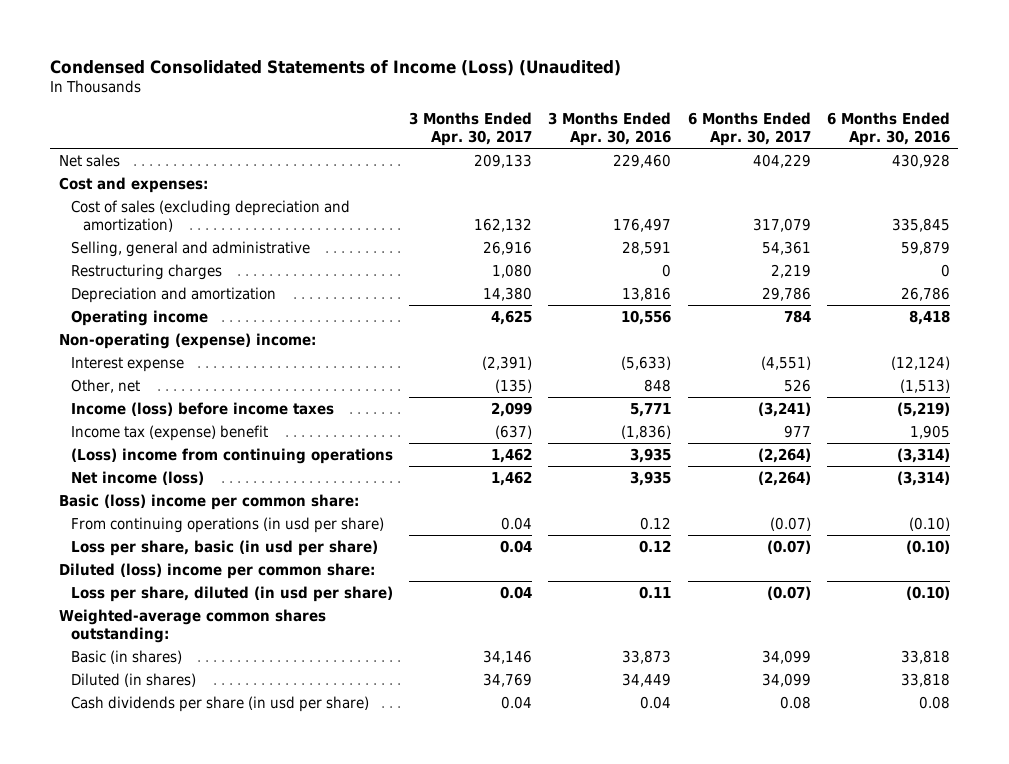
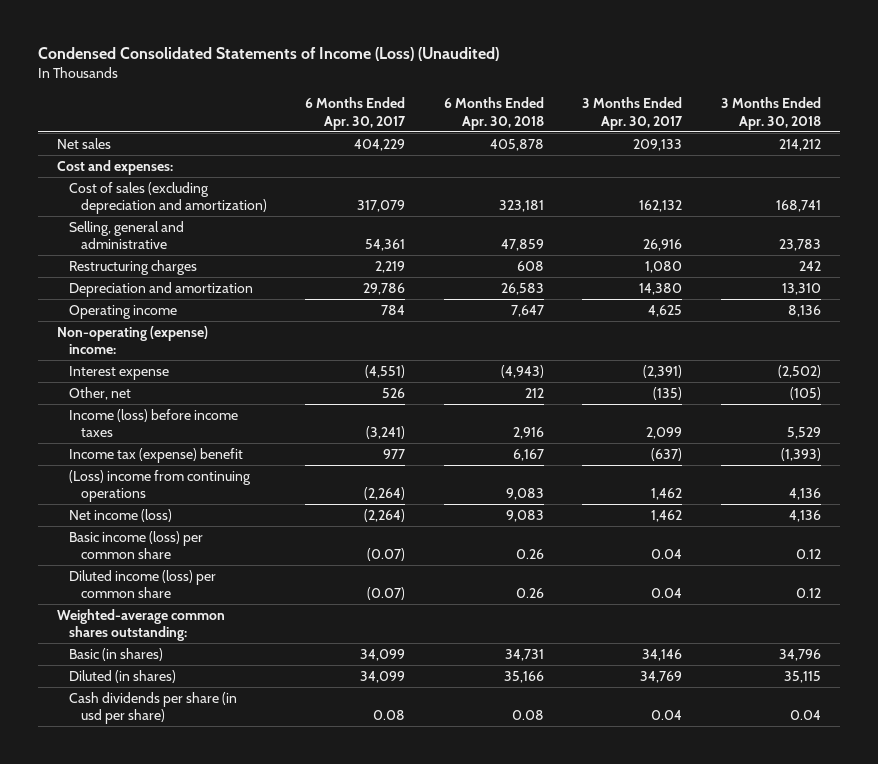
[548,111,672,147] 3 Months Ended Apr. 30, 2016 -> none
[826,111,950,147] 6 Months Ended Apr. 30, 2016 -> none
none -> [443,97,544,130] 6 Months Ended Apr. 30, 2018
none -> [720,97,821,130] 3 Months Ended Apr. 30, 2018
[58,493,359,510] Basic (loss) income per common share: -> none
[70,516,384,533] From continuing operations (in usd per share) -> none
[58,562,375,579] Diluted (loss) income per common share: -> none
[70,539,378,556] Loss per share, basic (in usd per share) -> [68,530,203,560] Basic income (loss) per common share
[70,585,393,602] Loss per share, diluted (in usd per share) -> [68,569,216,599] Diluted income (loss) per common share

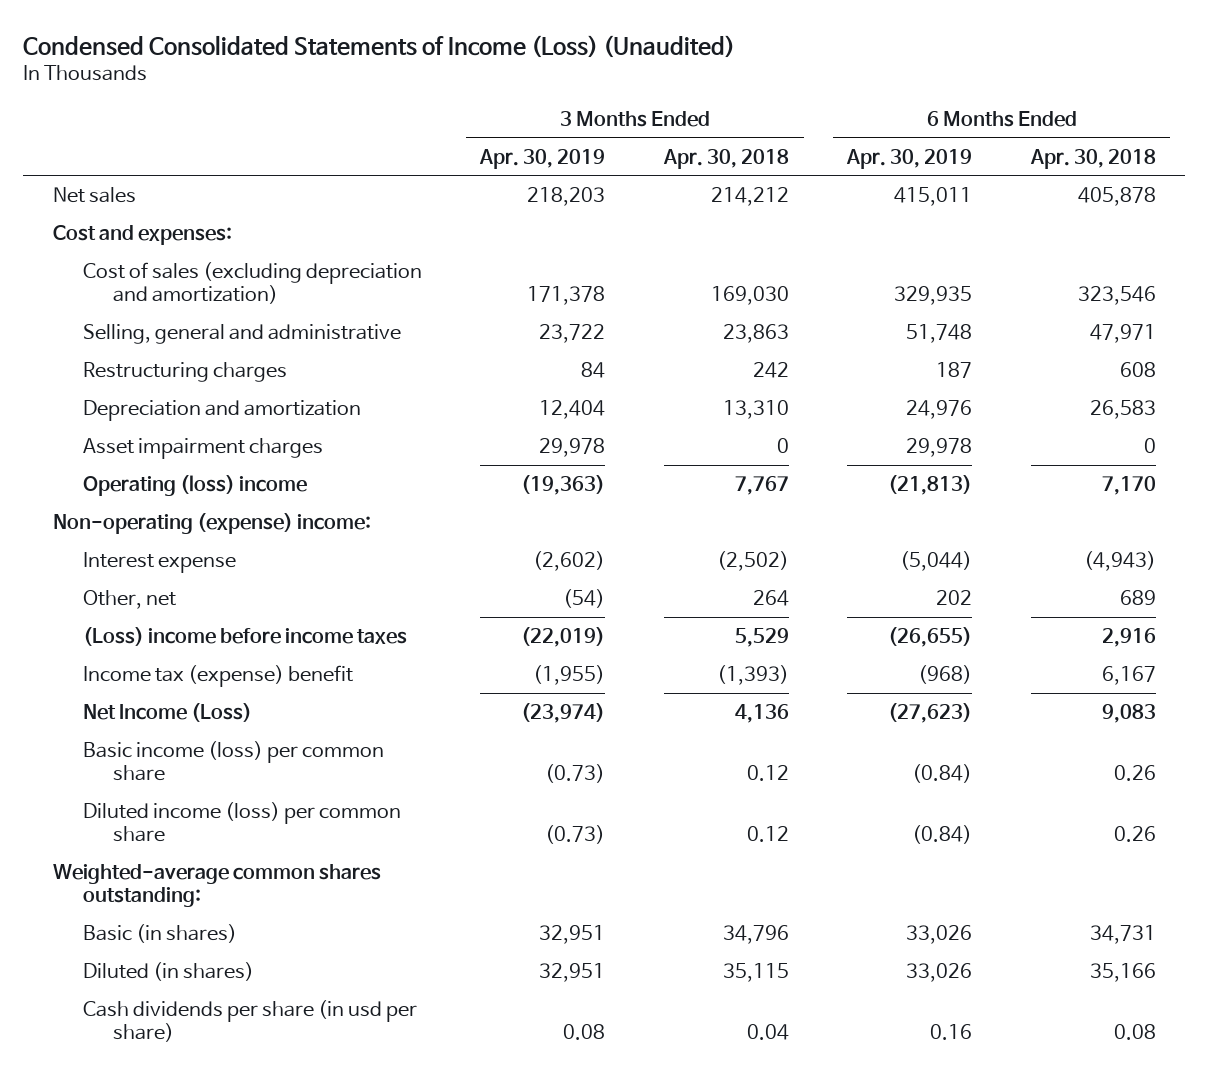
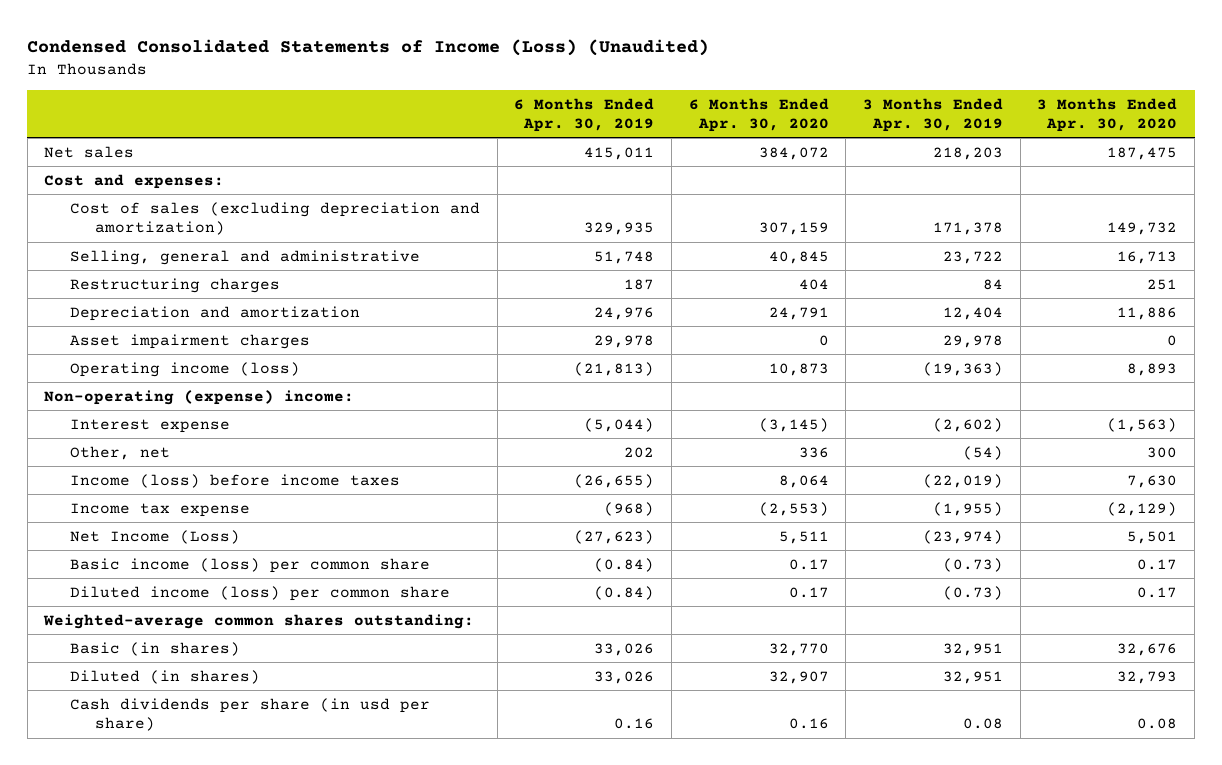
[662,148,789,169] Apr. 30, 2018 -> none
[1029,148,1156,169] Apr. 30, 2018 -> none
none -> [688,97,829,132] 6 Months Ended Apr. 30, 2020
none -> [1037,97,1178,132] 3 Months Ended Apr. 30, 2020
[82,474,307,496] Operating (loss) income -> [69,361,300,377] Operating income (loss)
[82,626,407,646] (Loss) income before income taxes -> [69,473,400,488] Income (loss) before income taxes
[82,664,353,687] Income tax (expense) benefit -> [69,502,250,517] Income tax expense

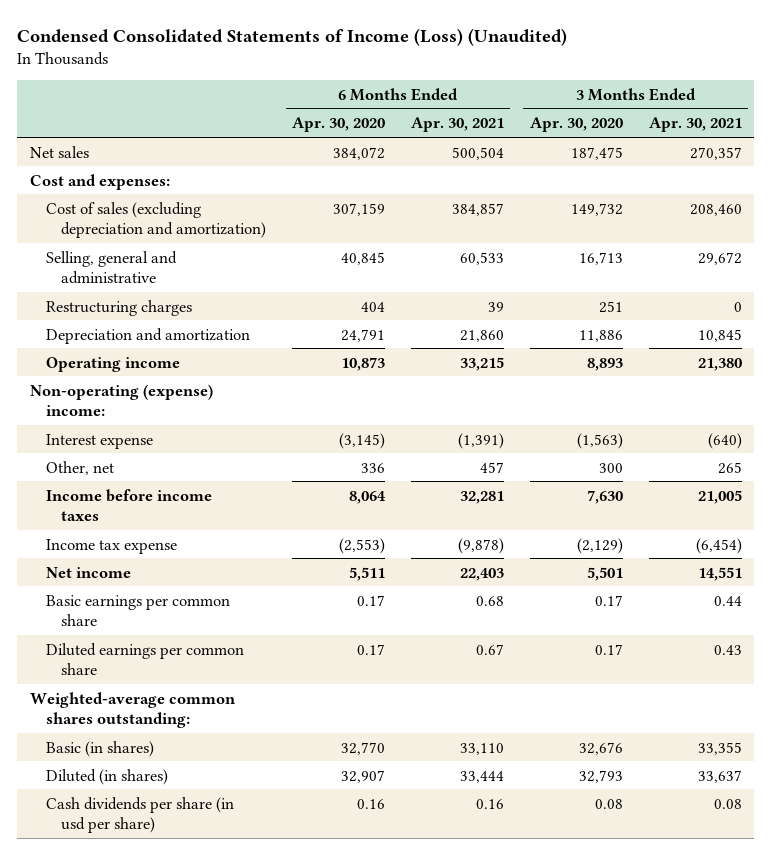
[514,97,655,132] 6 Months Ended Apr. 30, 2019 -> none
[863,97,1004,132] 3 Months Ended Apr. 30, 2019 -> none
none -> [410,117,504,133] Apr. 30, 2021
none -> [648,117,742,133] Apr. 30, 2021
[69,333,310,349] Asset impairment charges -> none
[69,361,300,377] Operating income (loss) -> [45,356,180,372] Operating income
[69,473,400,488] Income (loss) before income taxes -> [45,488,212,521] Income before income taxes
[69,529,240,544] Net Income (Loss) -> [45,566,131,578] Net income
[69,557,430,573] Basic income (loss) per common share -> [45,594,230,626] Basic earnings per common share
[69,585,450,601] Diluted income (loss) per common share -> [45,642,244,675] Diluted earnings per common share

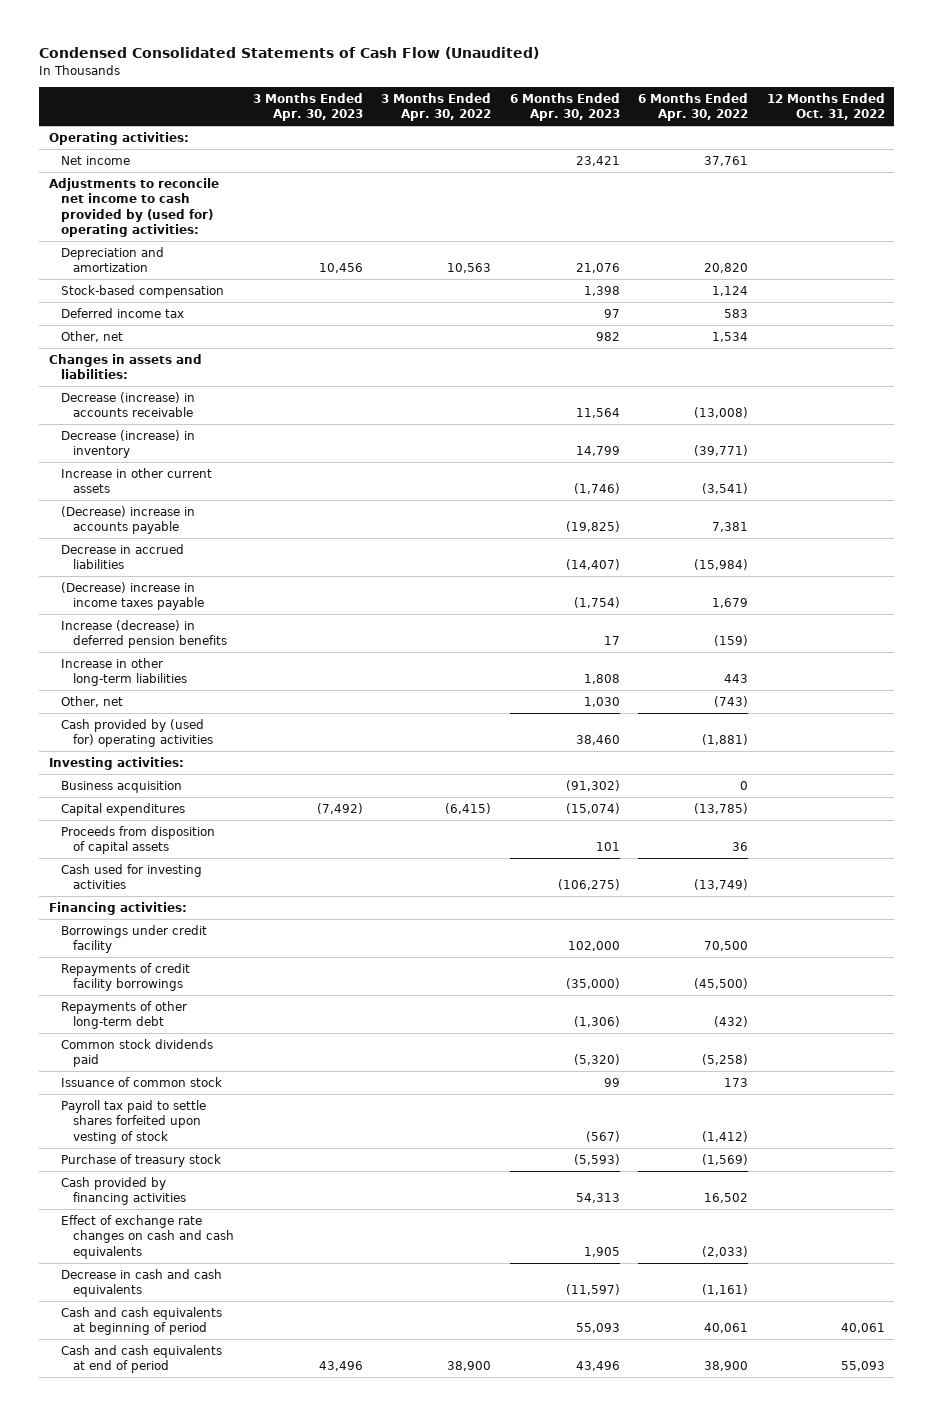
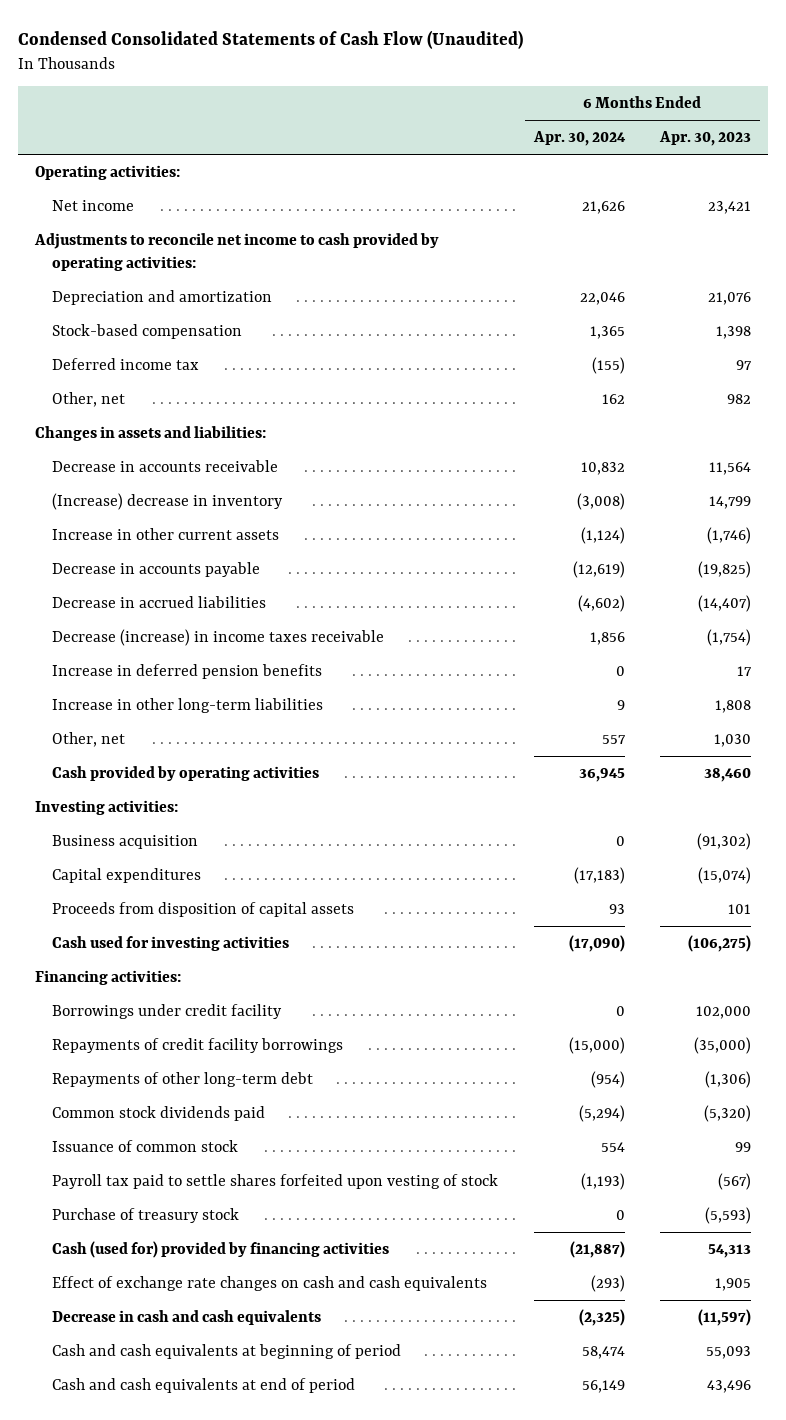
[252,92,363,122] 3 Months Ended Apr. 30, 2023 -> none
[381,92,492,122] 3 Months Ended Apr. 30, 2022 -> none
[638,92,749,122] 6 Months Ended Apr. 30, 2022 -> none
[767,92,886,121] 12 Months Ended Oct. 31, 2022 -> none
none -> [532,131,626,147] Apr. 30, 2024
[48,177,219,238] Adjustments to reconcile net income to cash provided by (used for) operating activities: -> [34,233,440,271] Adjustments to reconcile net income to cash provided by operating activities:
[60,391,195,418] Decrease (increase) in accounts receivable -> [52,460,279,473] Decrease in accounts receivable
[60,429,195,459] Decrease (increase) in inventory -> [52,493,284,511] (Increase) decrease in inventory
[60,505,195,535] (Decrease) increase in accounts payable -> [52,562,261,578] Decrease in accounts payable
[60,581,204,611] (Decrease) increase in income taxes payable -> [52,629,385,647] Decrease (increase) in income taxes receivable
[60,619,227,649] Increase (decrease) in deferred pension benefits -> [52,664,323,680] Increase in deferred pension benefits
[60,718,213,748] Cash provided by (used for) operating activities -> [52,766,320,782] Cash provided by operating activities
[60,1176,186,1206] Cash provided by financing activities -> [52,1241,390,1259] Cash (used for) provided by financing activities

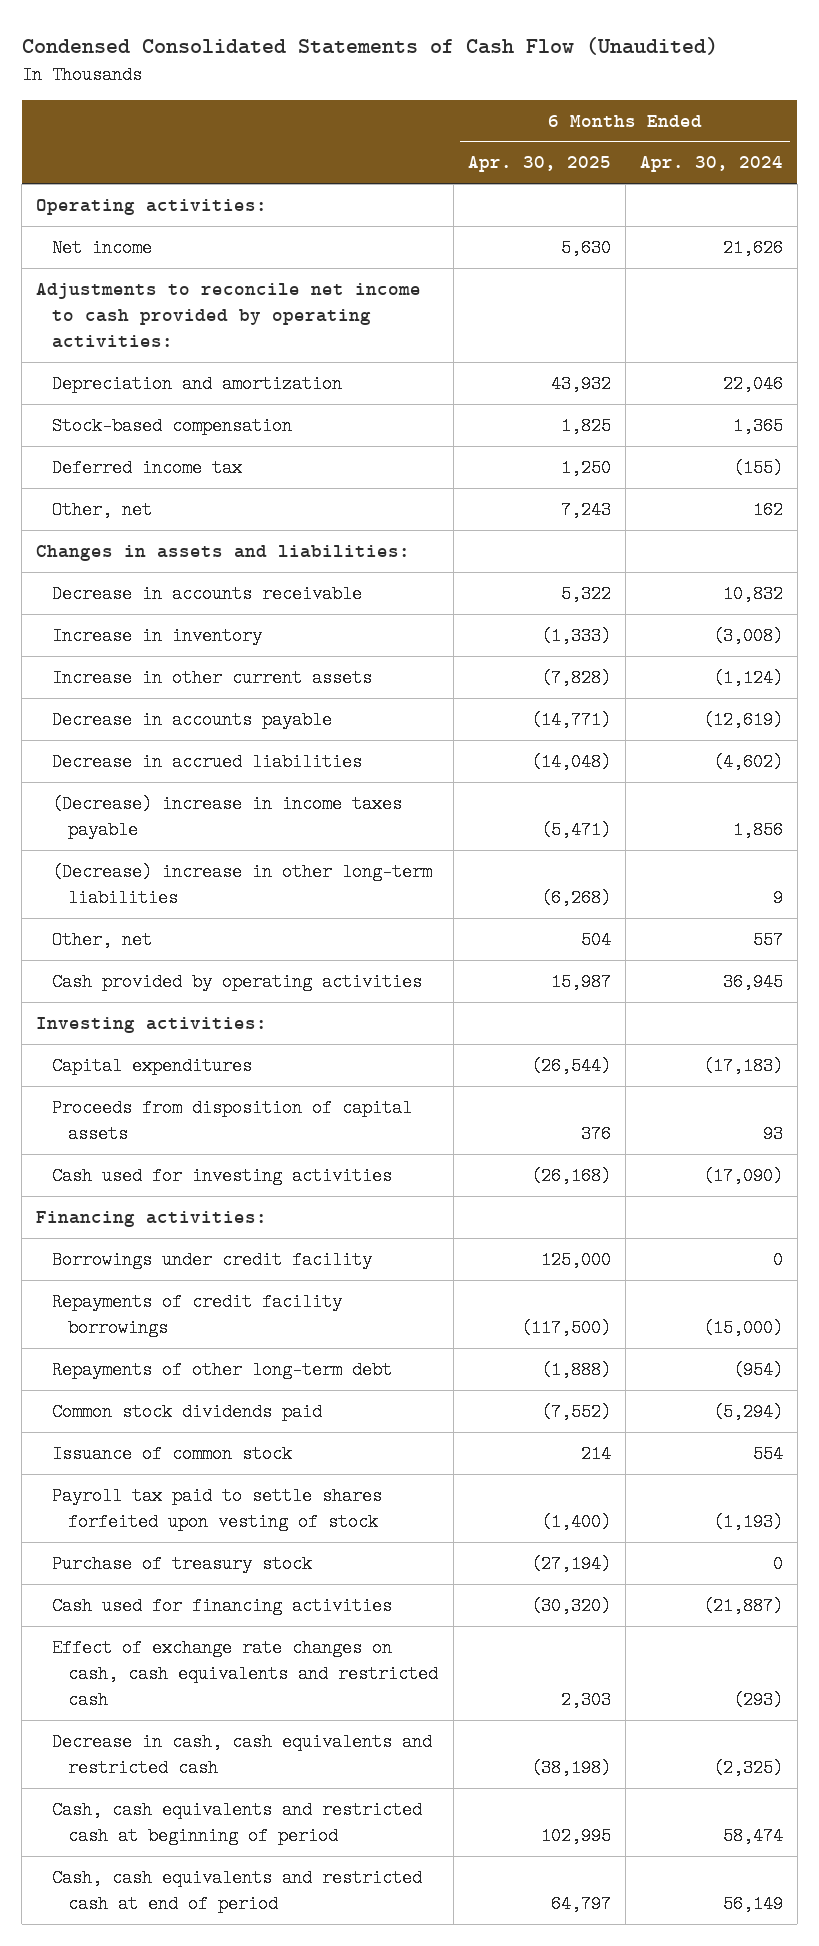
[658,131,751,147] Apr. 30, 2023 -> none
none -> [467,156,611,173] Apr. 30, 2025
[52,493,284,511] (Increase) decrease in inventory -> [52,626,263,645] Increase in inventory
[52,664,323,680] Increase in deferred pension benefits -> none
[52,629,385,647] Decrease (increase) in income taxes receivable -> [52,794,403,839] (Decrease) increase in income taxes payable
[52,698,324,714] Increase in other long-term liabilities -> [52,862,433,907] (Decrease) increase in other long-term liabilities
[52,835,199,850] Business acquisition -> none
[52,1241,390,1259] Cash (used for) provided by financing activities -> [52,1596,393,1615] Cash used for financing activities
[52,1276,488,1292] Effect of exchange rate changes on cash and cash equivalents -> [52,1638,439,1709] Effect of exchange rate changes on cash, cash equivalents and restricted cash
[52,1310,322,1326] Decrease in cash and cash equivalents -> [52,1732,433,1777] Decrease in cash, cash equivalents and restricted cash
[52,1344,402,1360] Cash and cash equivalents at beginning of period -> [52,1800,423,1845] Cash, cash equivalents and restricted cash at beginning of period
[52,1378,356,1394] Cash and cash equivalents at end of period -> [52,1868,423,1913] Cash, cash equivalents and restricted cash at end of period

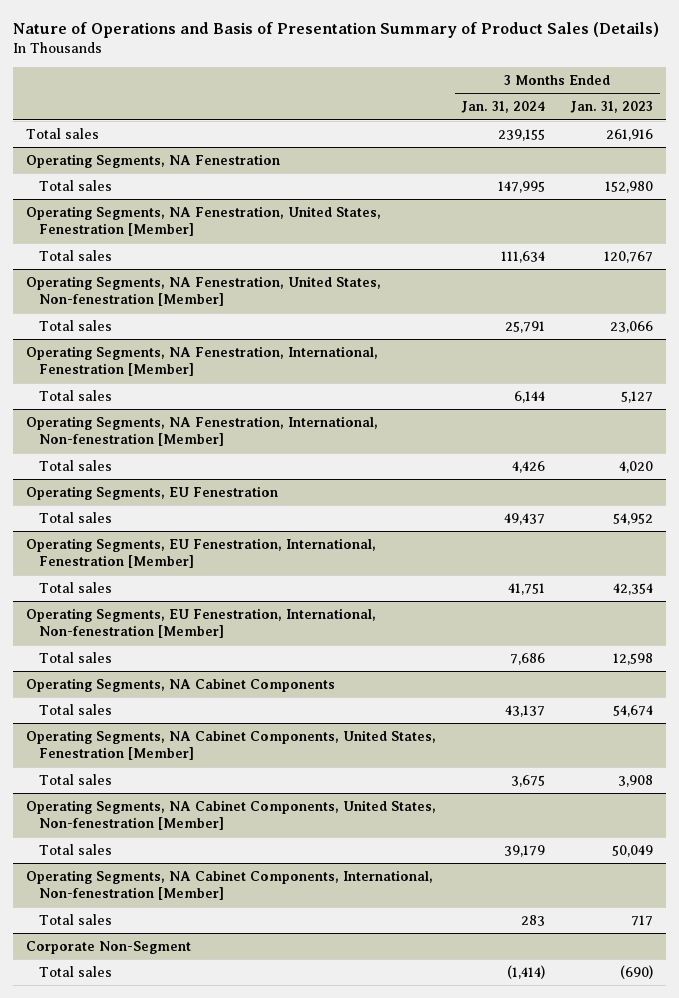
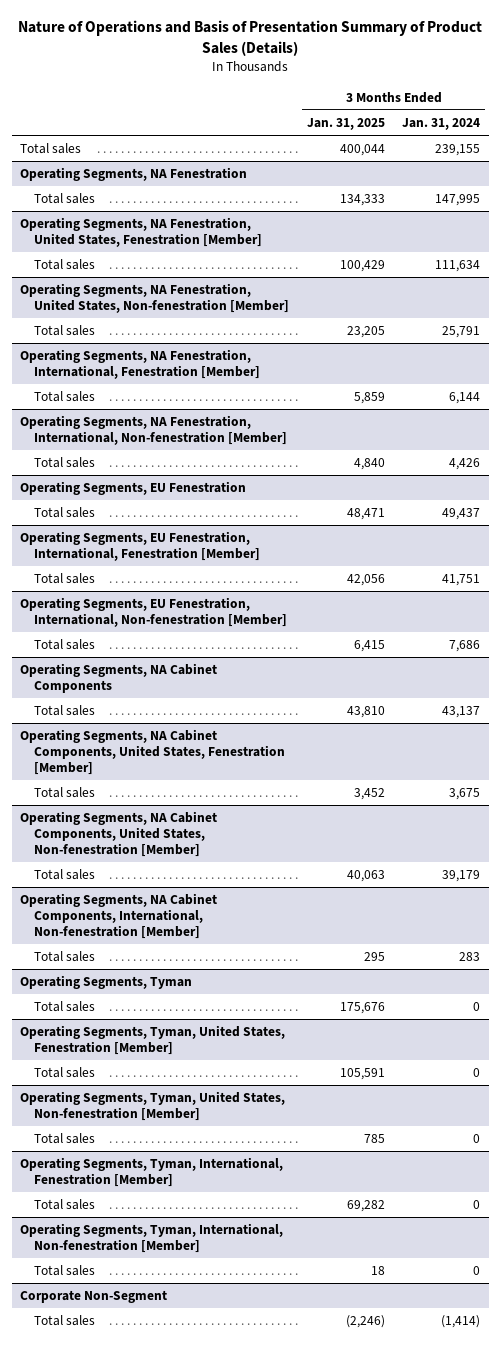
[569,101,653,114] Jan. 31, 2023 -> none
none -> [306,117,385,130] Jan. 31, 2025
none -> [20,975,193,990] Operating Segments, Tyman
none -> [34,1001,96,1013] Total sales
none -> [20,1025,286,1055] Operating Segments, Tyman, United States, Fenestration [Member]
none -> [34,1067,96,1079] Total sales
none -> [20,1091,286,1121] Operating Segments, Tyman, United States, Non-fenestration [Member]
none -> [34,1133,96,1145] Total sales
none -> [20,1157,284,1187] Operating Segments, Tyman, International, Fenestration [Member]
none -> [34,1199,96,1211] Total sales
none -> [20,1223,284,1253] Operating Segments, Tyman, International, Non-fenestration [Member]
none -> [34,1265,96,1277] Total sales

